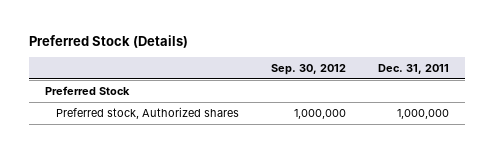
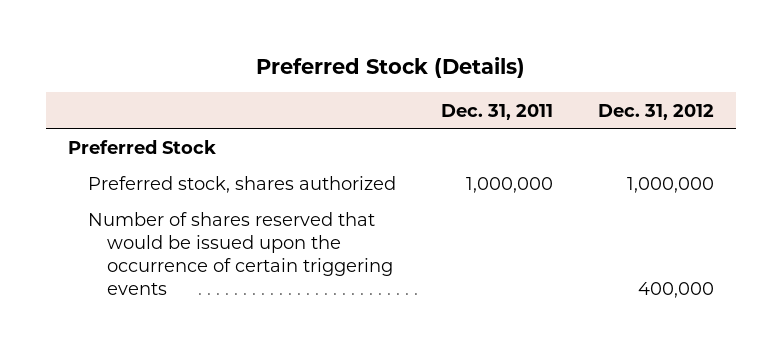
[271,64,347,76] Sep. 30, 2012 -> none
none -> [597,103,714,120] Dec. 31, 2012
[56,107,240,120] Preferred stock, Authorized shares -> [87,175,396,193] Preferred stock, shares authorized
none -> [87,211,394,295] Number of shares reserved that would be issued upon the occurrence of certain triggering events

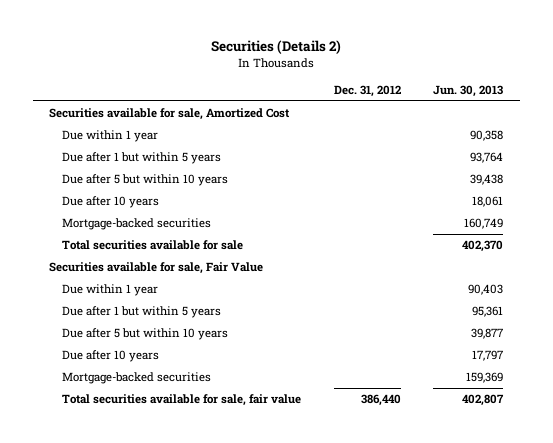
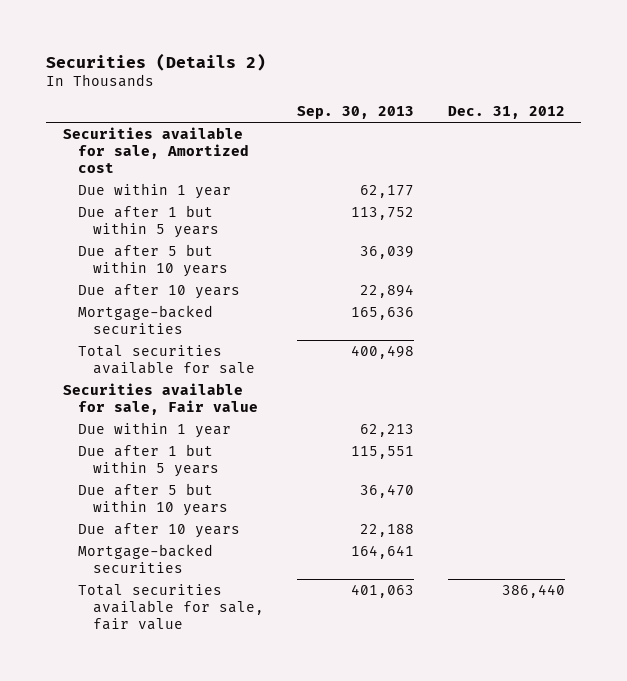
[433,84,504,97] Jun. 30, 2013 -> none
none -> [297,105,415,119] Sep. 30, 2013
[49,108,291,121] Securities available for sale, Amortized Cost -> [62,126,249,173] Securities available for sale, Amortized cost
[49,262,264,275] Securities available for sale, Fair Value -> [62,382,258,415] Securities available for sale, Fair value

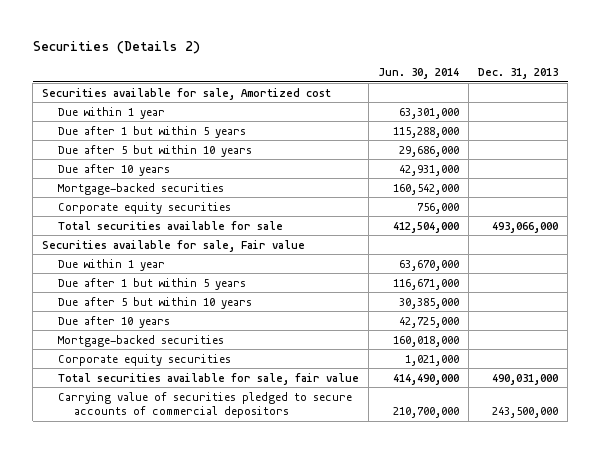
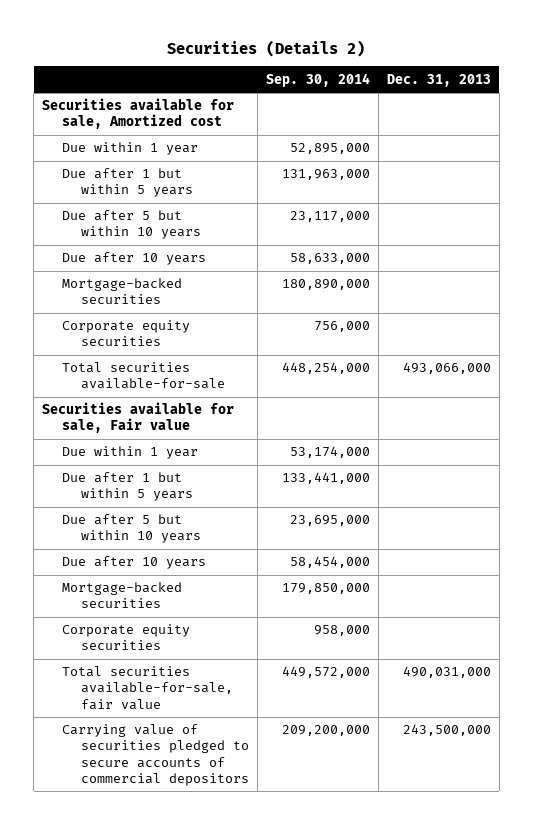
[377,68,459,80] Jun. 30, 2014 -> none
none -> [266,72,371,87] Sep. 30, 2014
[57,220,283,230] Total securities available for sale -> [61,362,226,390] Total securities available-for-sale
[57,372,359,385] Total securities available for sale, fair value -> [61,666,234,710] Total securities available-for-sale, fair value

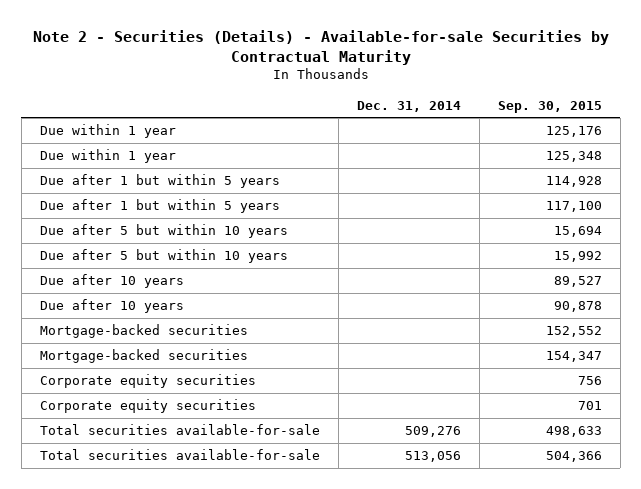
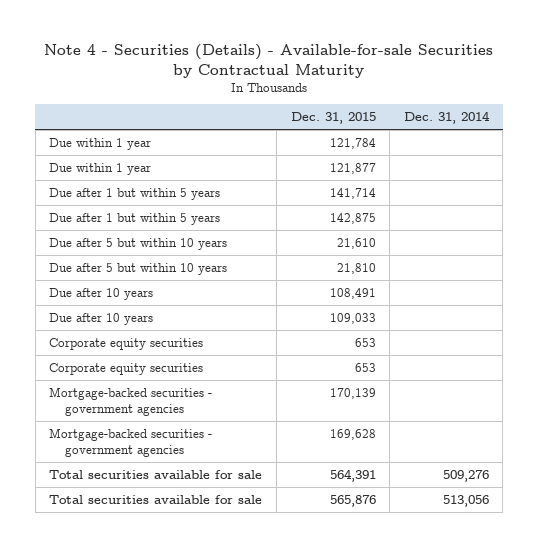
[32,29,609,65] Note 2 - Securities (Details) - Available-for-sale Securities by Contractual Maturity -> [44,44,494,78] Note 4 - Securities (Details) - Available-for-sale Securities by Contractual Maturity
[497,100,602,113] Sep. 30, 2015 -> none
none -> [290,112,376,125] Dec. 31, 2015
[39,324,248,339] Mortgage-backed securities -> none
[39,349,248,364] Mortgage-backed securities -> none
none -> [49,386,213,416] Mortgage-backed securities - government agencies
none -> [49,427,213,457] Mortgage-backed securities - government agencies
[39,424,320,436] Total securities available-for-sale -> [49,469,263,479] Total securities available for sale
[39,449,320,461] Total securities available-for-sale -> [49,494,263,504] Total securities available for sale

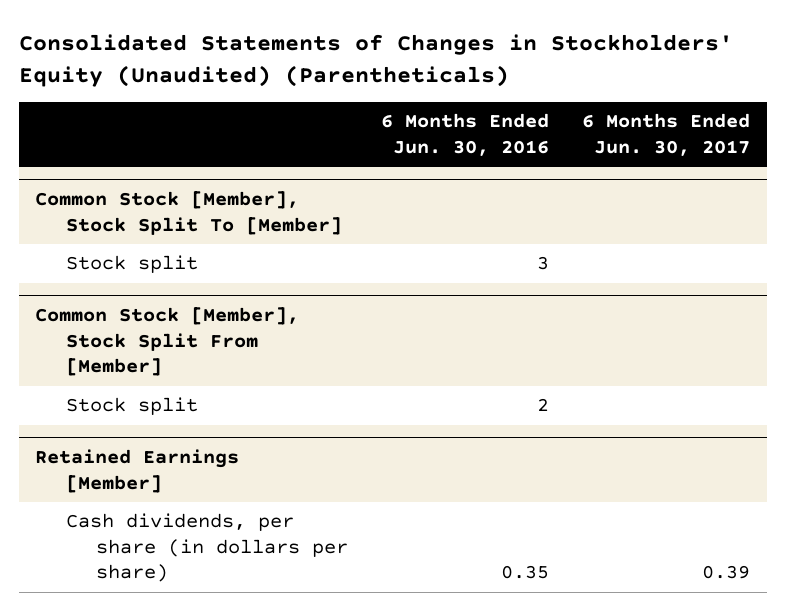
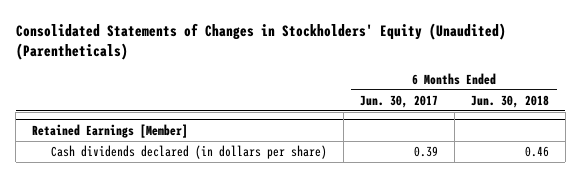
[380,113,549,156] 6 Months Ended Jun. 30, 2016 -> none
none -> [470,94,549,108] Jun. 30, 2018
[35,191,342,235] Common Stock [Member], Stock Split To [Member] -> none
[65,255,198,274] Stock split -> none
[35,307,300,377] Common Stock [Member], Stock Split From [Member] -> none
[65,397,198,416] Stock split -> none
[65,513,348,583] Cash dividends, per share (in dollars per share) -> [50,144,327,159] Cash dividends declared (in dollars per share)

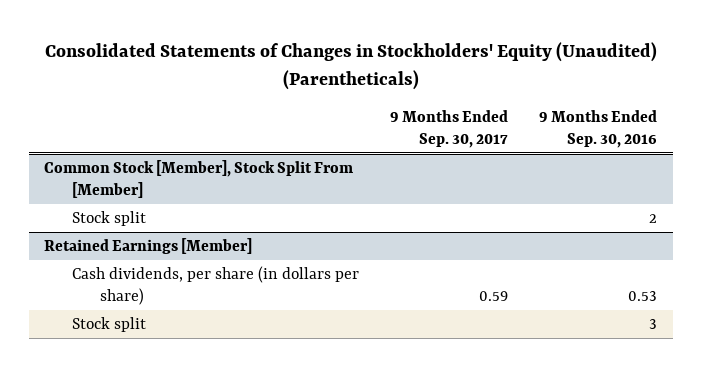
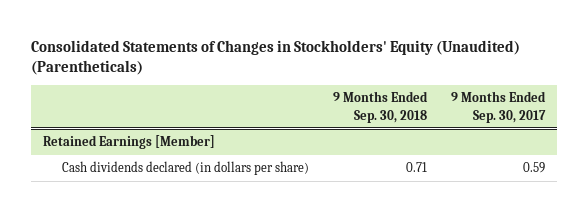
[539,109,658,148] 9 Months Ended Sep. 30, 2016 -> none
none -> [332,91,428,123] 9 Months Ended Sep. 30, 2018
[44,160,354,199] Common Stock [Member], Stock Split From [Member] -> none
[72,211,147,227] Stock split -> none
[72,317,147,333] Stock split -> none
[72,266,360,306] Cash dividends, per share (in dollars per share) -> [61,161,309,176] Cash dividends declared (in dollars per share)

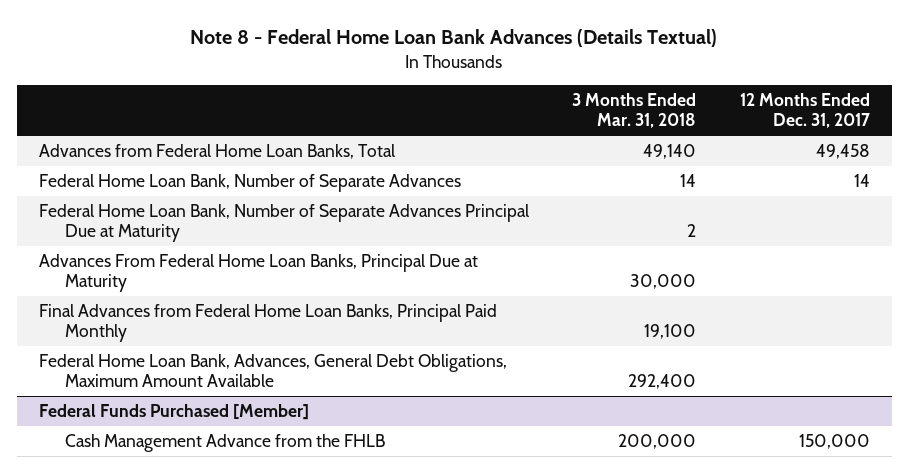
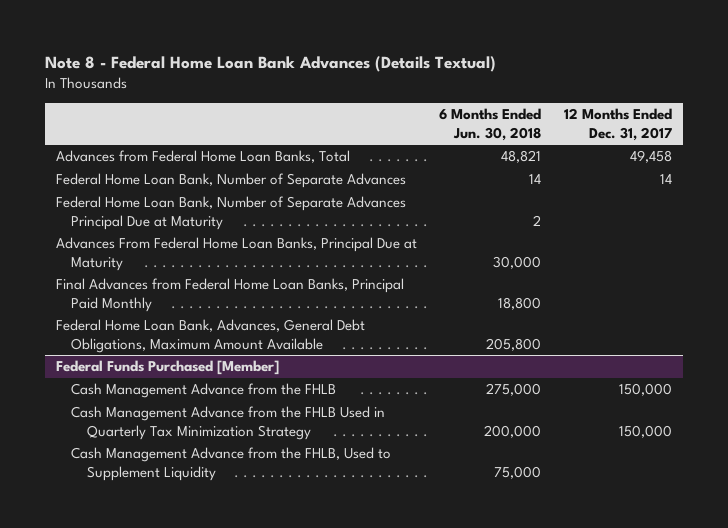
[572,93,697,129] 3 Months Ended Mar. 31, 2018 -> none
none -> [439,108,542,142] 6 Months Ended Jun. 30, 2018
none -> [71,406,386,440] Cash Management Advance from the FHLB Used in Quarterly Tax Minimization Strategy
none -> [71,447,392,481] Cash Management Advance from the FHLB, Used to Supplement Liquidity

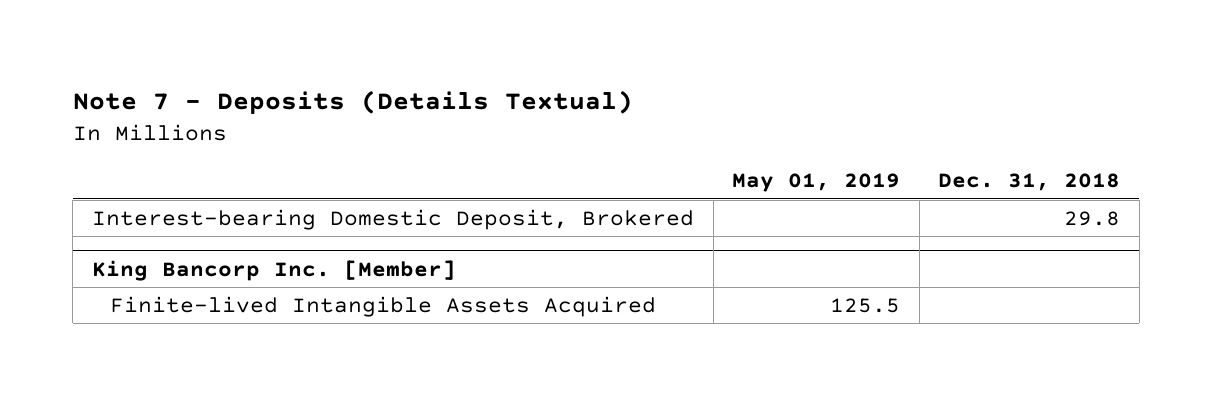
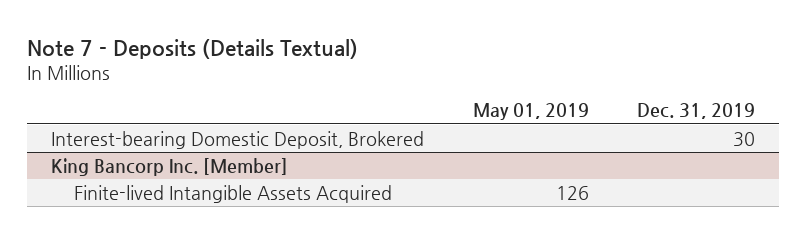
[938,173,1121,192] Dec. 31, 2018 -> none
none -> [636,103,755,120] Dec. 31, 2019
[830,297,901,313] 125.5 -> [555,185,589,200] 126

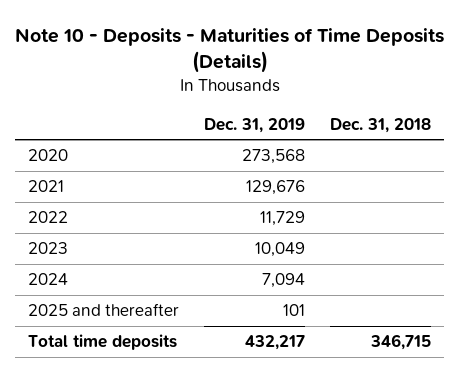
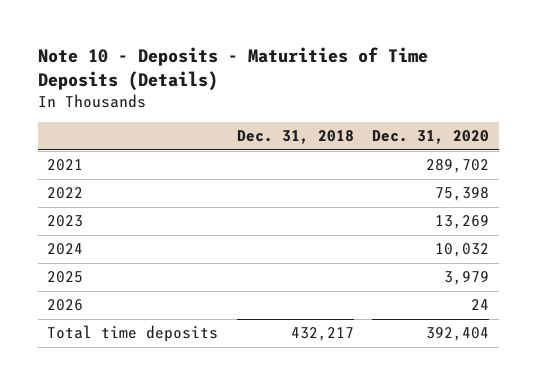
[204,117,306,133] Dec. 31, 2019 -> none
none -> [372,130,490,145] Dec. 31, 2020
[27,149,68,162] 2020 -> none
[27,303,179,317] 2025 and thereafter -> none
none -> [47,271,84,284] 2025
none -> [47,299,84,312] 2026
[370,334,432,351] 346,715 -> [290,327,354,342] 432,217

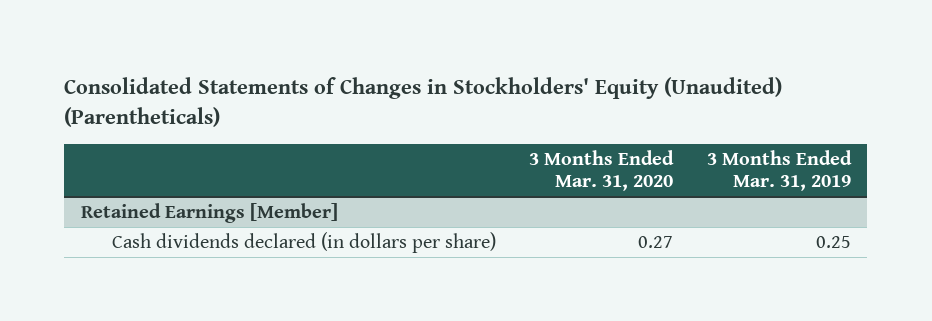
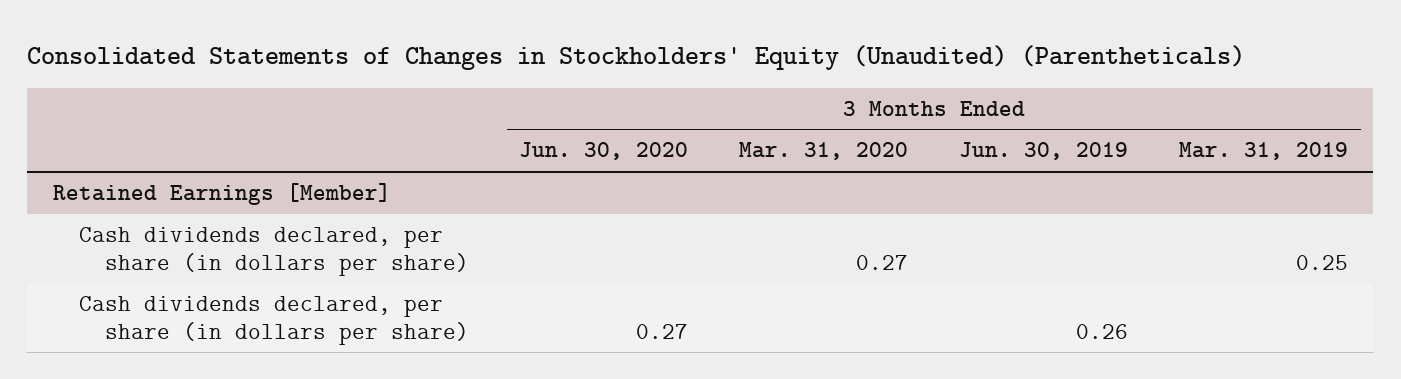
none -> [519,142,689,161] Jun. 30, 2020
none -> [959,142,1129,161] Jun. 30, 2019
[111,231,496,253] Cash dividends declared (in dollars per share) -> [78,227,469,276] Cash dividends declared, per share (in dollars per share)
none -> [78,296,469,345] Cash dividends declared, per share (in dollars per share)

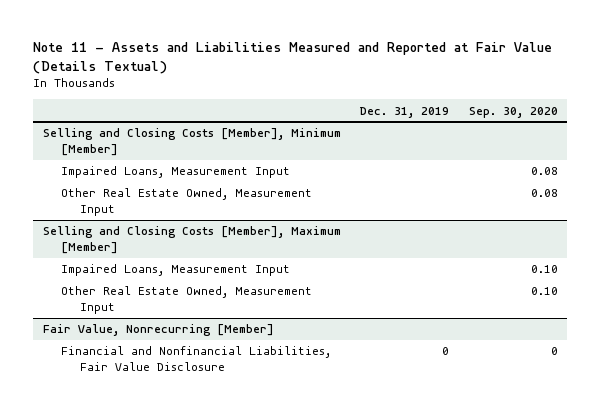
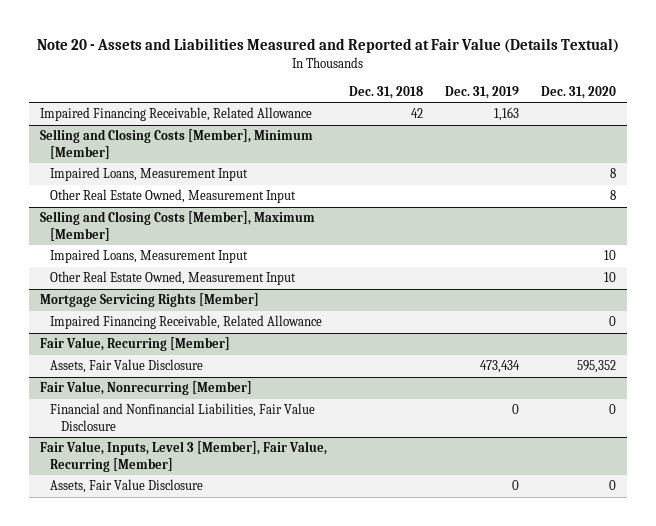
[32,41,552,74] Note 11 - Assets and Liabilities Measured and Reported at Fair Value (Details Textual) -> [36,37,619,53] Note 20 - Assets and Liabilities Measured and Reported at Fair Value (Details Textual)
[468,106,558,118] Sep. 30, 2020 -> none
none -> [349,86,424,100] Dec. 31, 2018
none -> [540,86,616,100] Dec. 31, 2020
none -> [40,107,313,122] Impaired Financing Receivable, Related Allowance
none -> [40,293,260,308] Mortgage Servicing Rights [Member]
none -> [50,315,323,330] Impaired Financing Receivable, Related Allowance
none -> [40,337,231,352] Fair Value, Recurring [Member]
none -> [50,359,204,374] Assets, Fair Value Disclosure
none -> [40,441,328,473] Fair Value, Inputs, Level 3 [Member], Fair Value, Recurring [Member]
none -> [50,479,204,494] Assets, Fair Value Disclosure

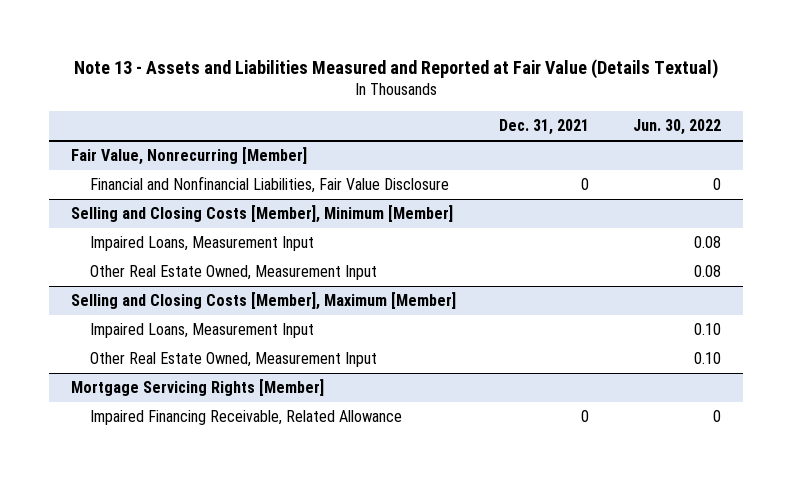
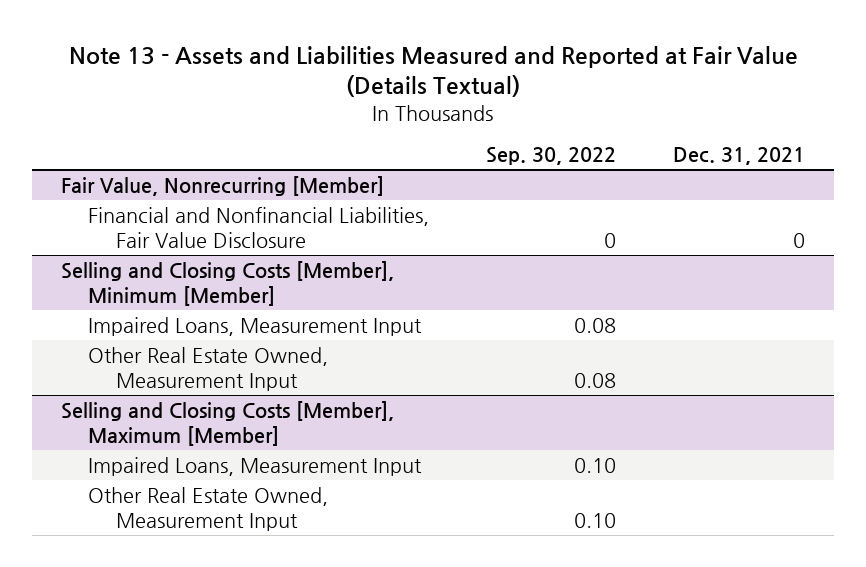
[632,119,721,136] Jun. 30, 2022 -> none
none -> [486,147,617,166] Sep. 30, 2022
[70,379,324,397] Mortgage Servicing Rights [Member] -> none
[89,410,402,426] Impaired Financing Receivable, Related Allowance -> none

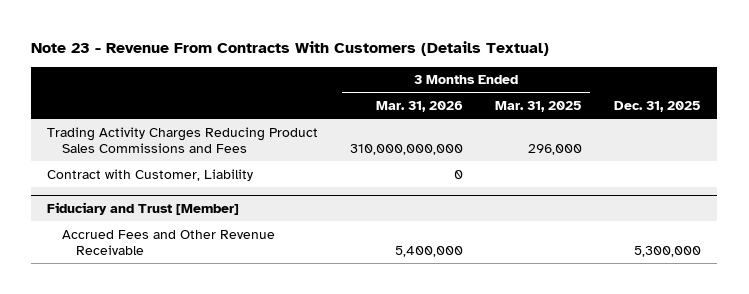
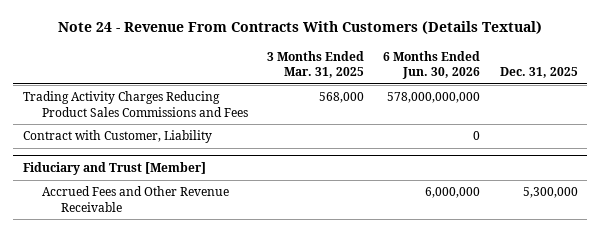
[31,40,550,56] Note 23 - Revenue From Contracts With Customers (Details Textual) -> [58,21,543,35] Note 24 - Revenue From Contracts With Customers (Details Textual)
[376,101,464,113] Mar. 31, 2026 -> none
none -> [383,50,481,80] 6 Months Ended Jun. 30, 2026
[528,144,583,156] 296,000 -> [319,92,365,104] 568,000

